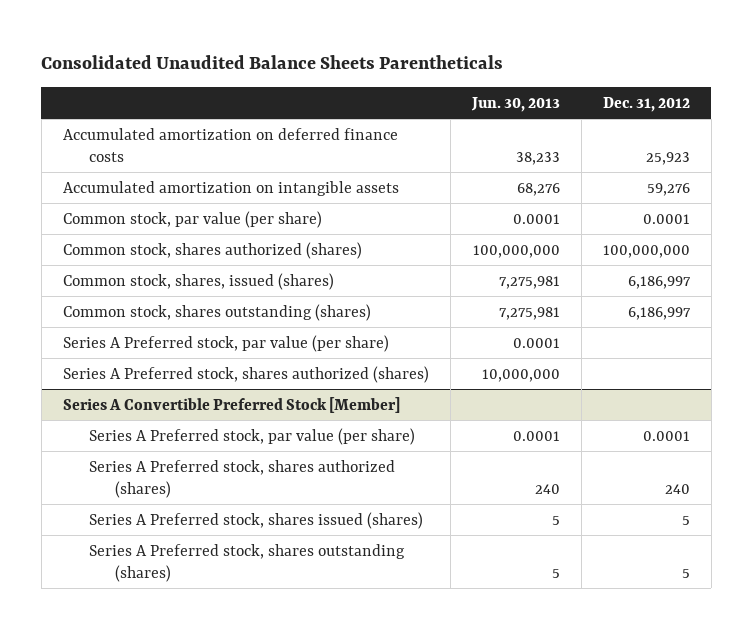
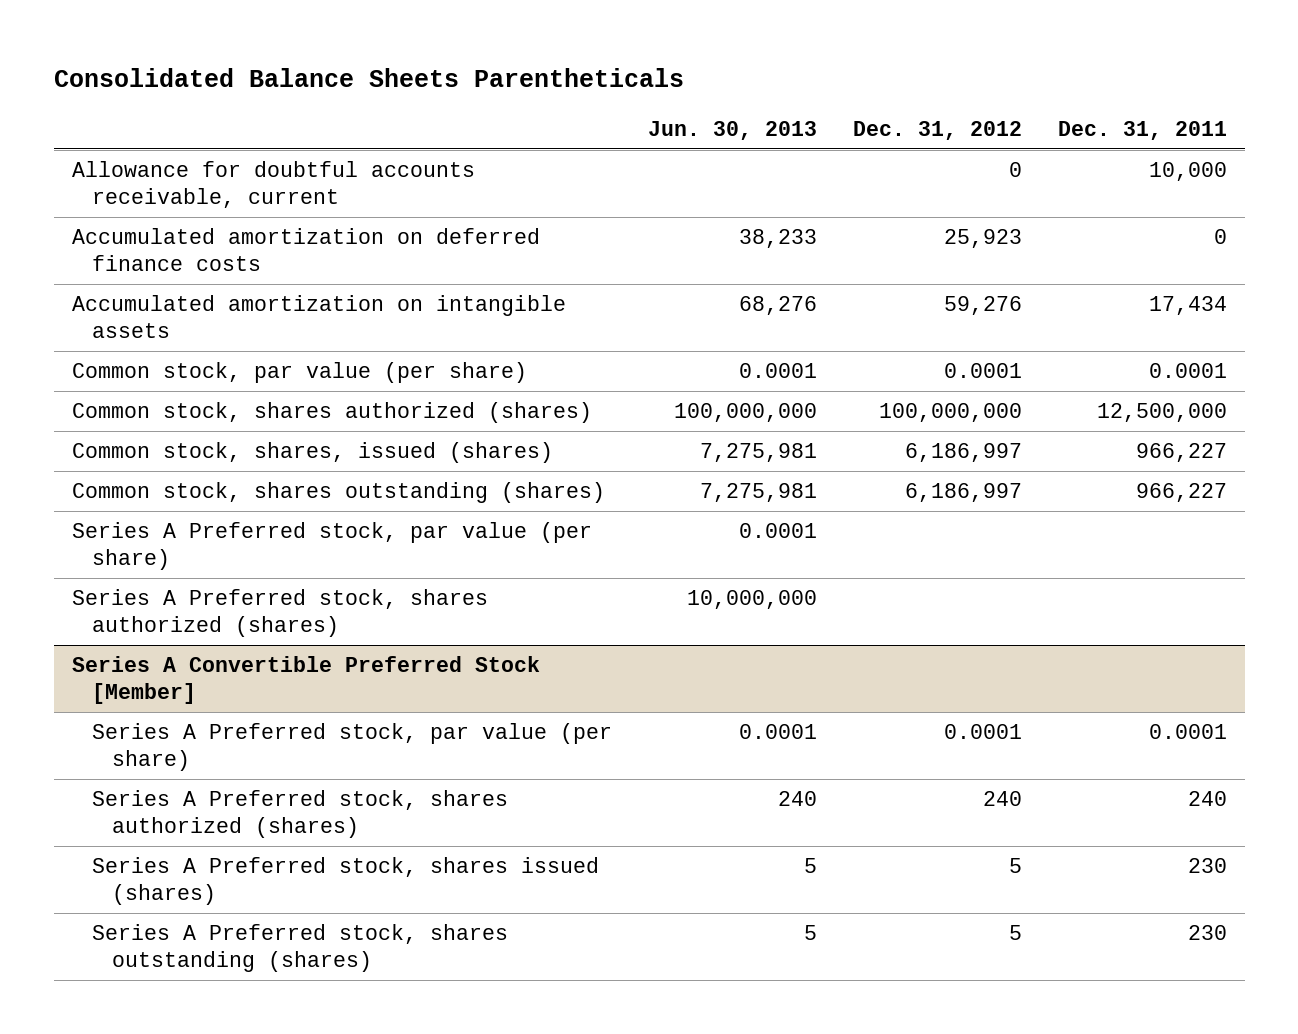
[41,55,504,70] Consolidated Unaudited Balance Sheets Parentheticals -> [53,68,684,88] Consolidated Balance Sheets Parentheticals
none -> [1057,120,1227,140] Dec. 31, 2011
none -> [71,161,475,209] Allowance for doubtful accounts receivable, current

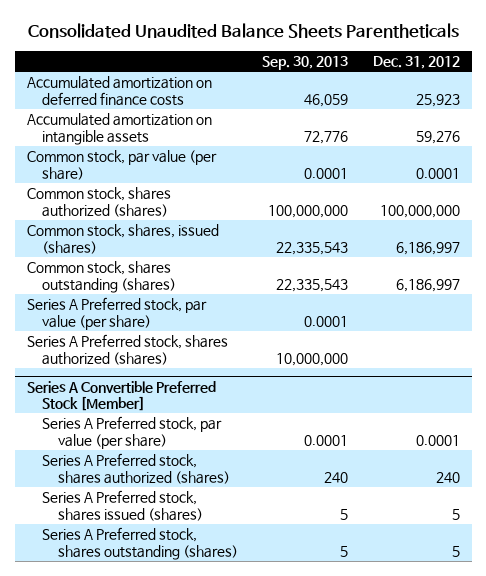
[53,68,684,88] Consolidated Balance Sheets Parentheticals -> [28,22,460,38] Consolidated Unaudited Balance Sheets Parentheticals
[647,120,817,140] Jun. 30, 2013 -> none
[1057,120,1227,140] Dec. 31, 2011 -> none
none -> [262,56,349,71] Sep. 30, 2013
[71,161,475,209] Allowance for doubtful accounts receivable, current -> none

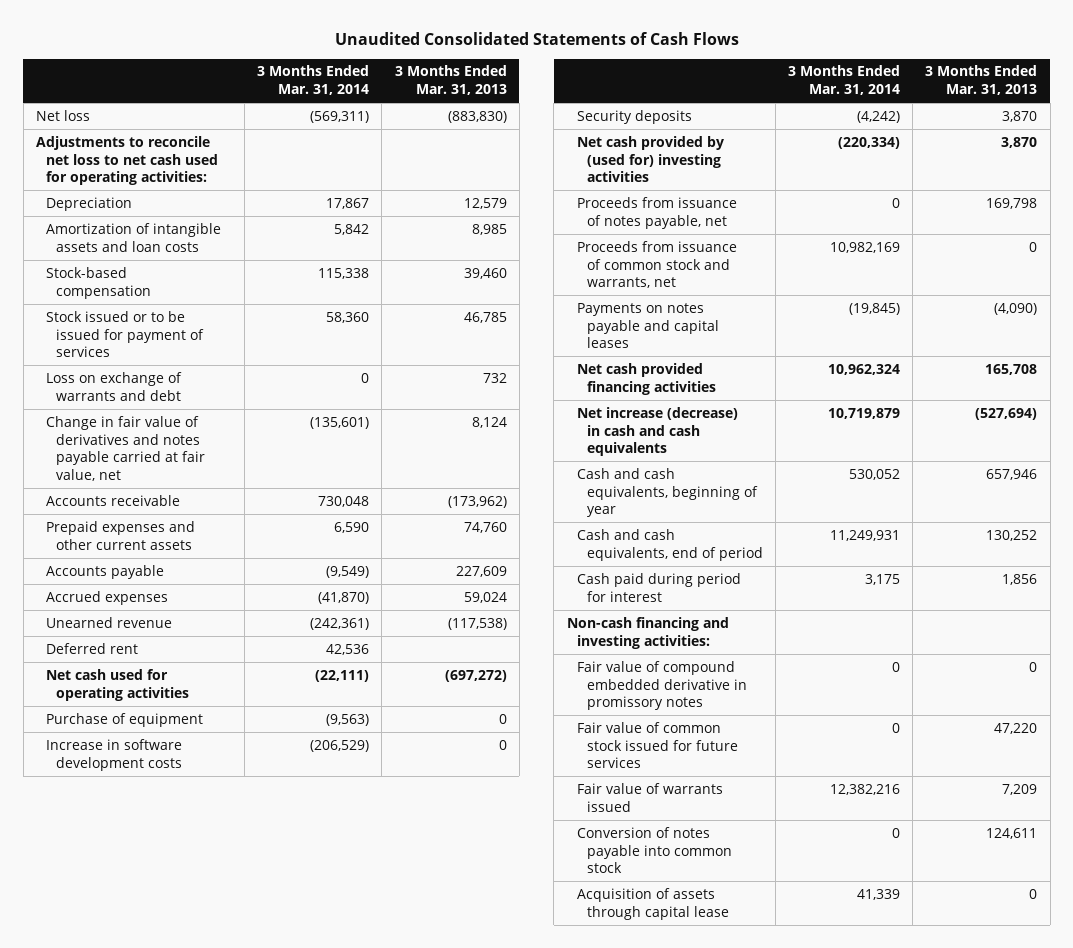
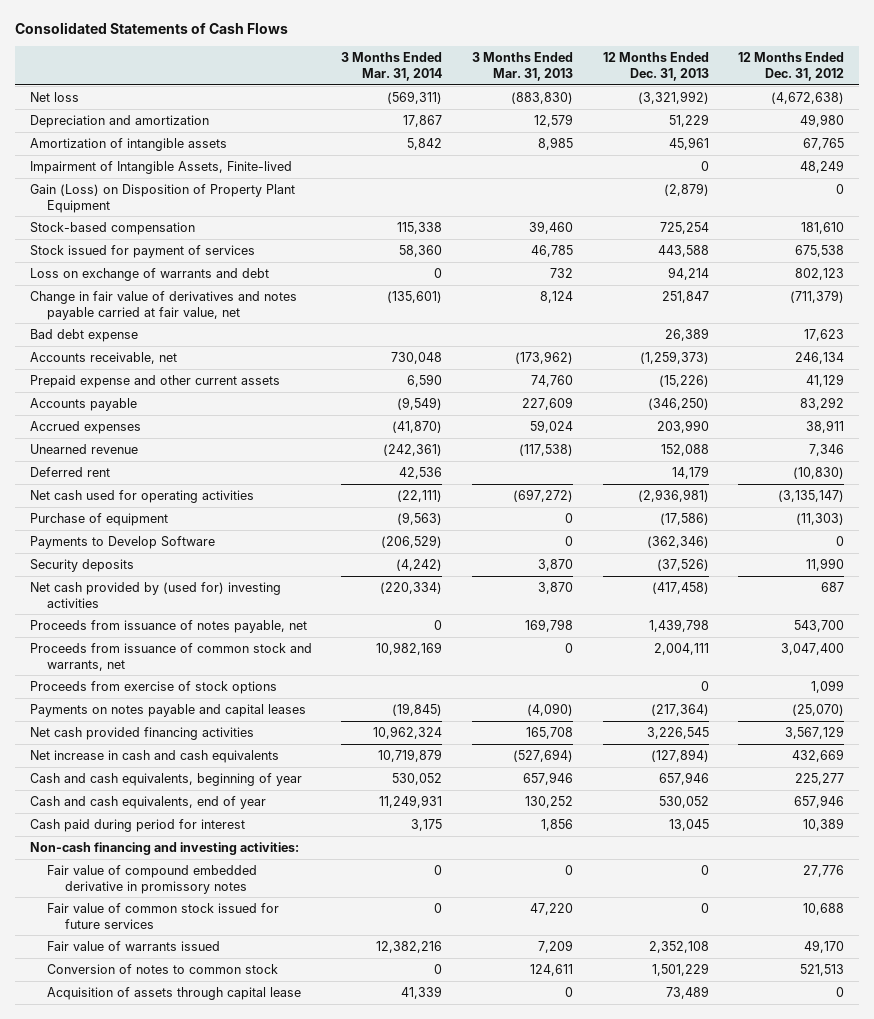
[334,31,739,45] Unaudited Consolidated Statements of Cash Flows -> [15,22,289,35] Consolidated Statements of Cash Flows
none -> [602,52,709,82] 12 Months Ended Dec. 31, 2013
none -> [738,52,845,82] 12 Months Ended Dec. 31, 2012
[35,135,218,186] Adjustments to reconcile net loss to net cash used for operating activities: -> none
[45,196,132,211] Depreciation -> [29,114,209,128] Depreciation and amortization
[45,222,221,252] Amortization of intangible assets and loan costs -> [29,137,227,151] Amortization of intangible assets
none -> [29,160,292,174] Impairment of Intangible Assets, Finite-lived
none -> [29,183,295,213] Gain (Loss) on Disposition of Property Plant Equipment
[45,310,204,358] Stock issued or to be issued for payment of services -> [29,244,255,258] Stock issued for payment of services
none -> [29,328,138,342] Bad debt expense
[45,494,180,506] Accounts receivable -> [29,351,177,364] Accounts receivable, net
[45,520,195,550] Prepaid expenses and other current assets -> [29,374,280,388] Prepaid expense and other current assets
[45,738,182,771] Increase in software development costs -> [29,535,215,549] Payments to Develop Software
none -> [29,680,277,694] Proceeds from exercise of stock options
[576,406,738,457] Net increase (decrease) in cash and cash equivalents -> [29,749,279,763] Net increase in cash and cash equivalents
[576,528,763,561] Cash and cash equivalents, end of period -> [29,795,266,809] Cash and cash equivalents, end of year
[576,826,732,874] Conversion of notes payable into common stock -> [47,963,279,974] Conversion of notes to common stock

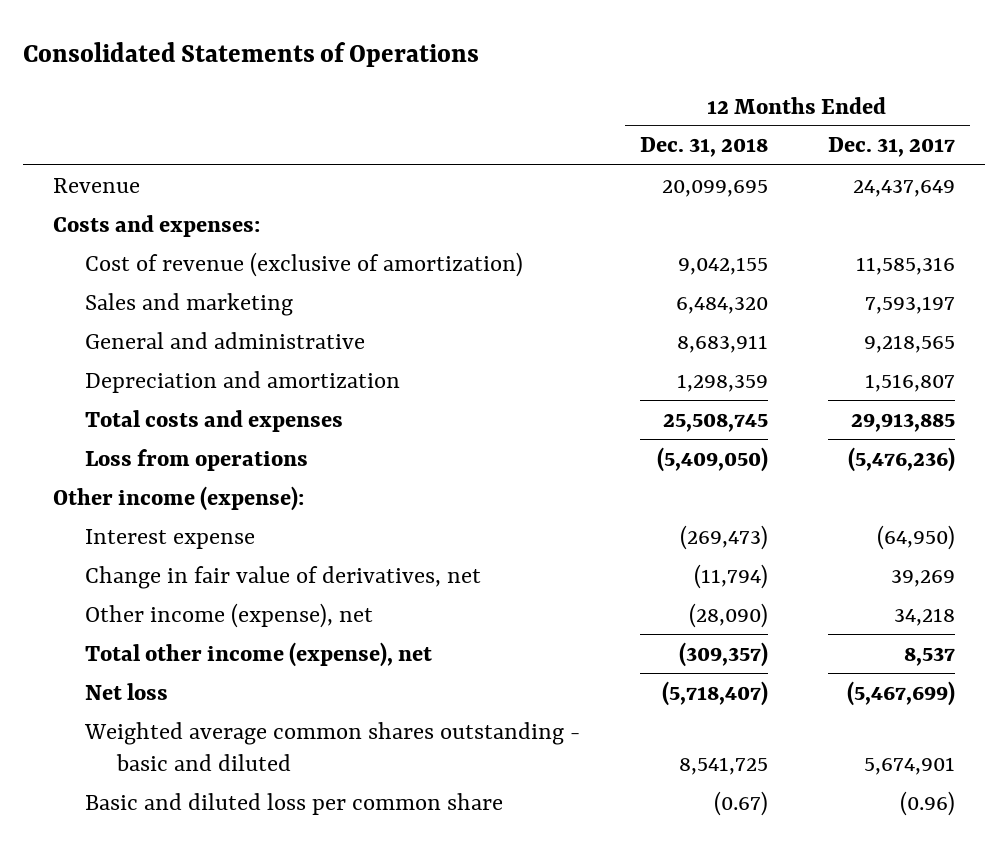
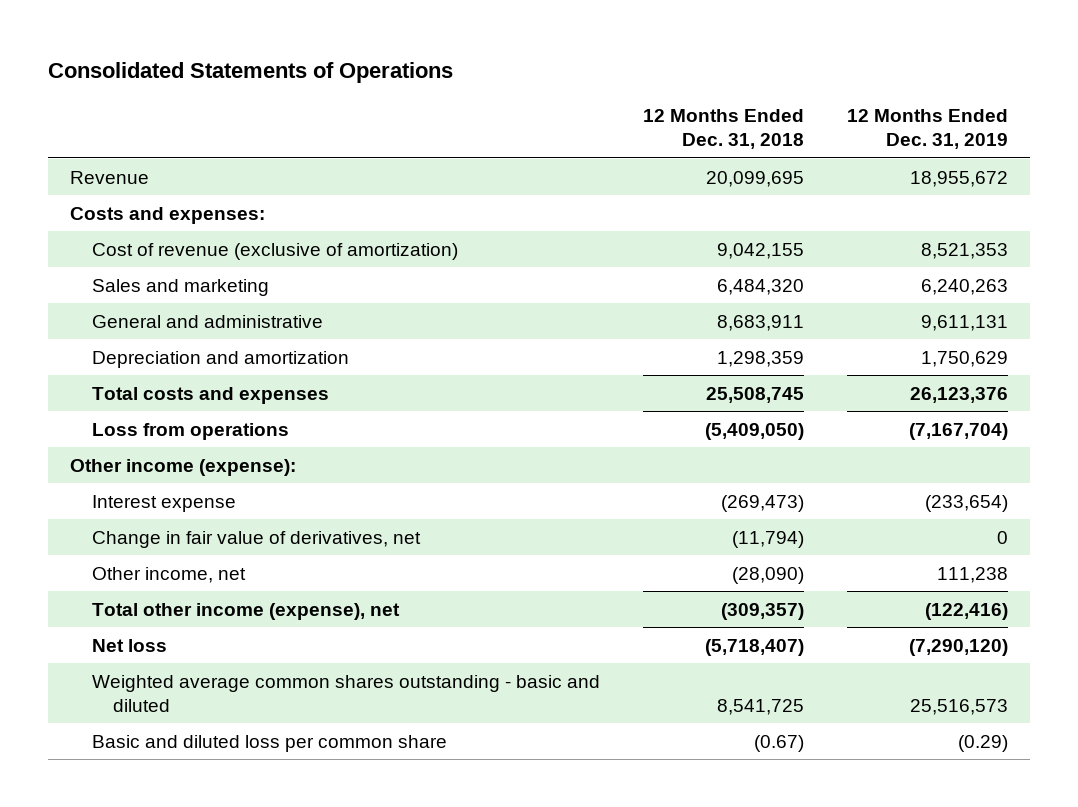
[827,137,955,158] Dec. 31, 2017 -> none
none -> [846,109,1008,150] 12 Months Ended Dec. 31, 2019
[84,602,373,628] Other income (expense), net -> [91,566,246,583] Other income, net

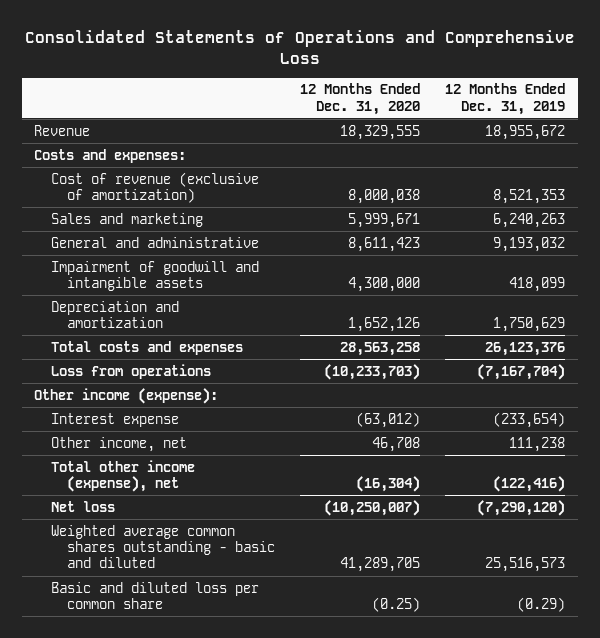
[48,62,454,84] Consolidated Statements of Operations -> [24,29,575,65] Consolidated Statements of Operations and Comprehensive Loss
[642,109,804,150] 12 Months Ended Dec. 31, 2018 -> none
none -> [300,83,421,115] 12 Months Ended Dec. 31, 2020
[920,314,1008,331] 9,611,131 -> [493,236,566,252] 9,193,032
none -> [50,260,259,292] Impairment of goodwill and intangible assets
[91,530,421,548] Change in fair value of derivatives, net -> none

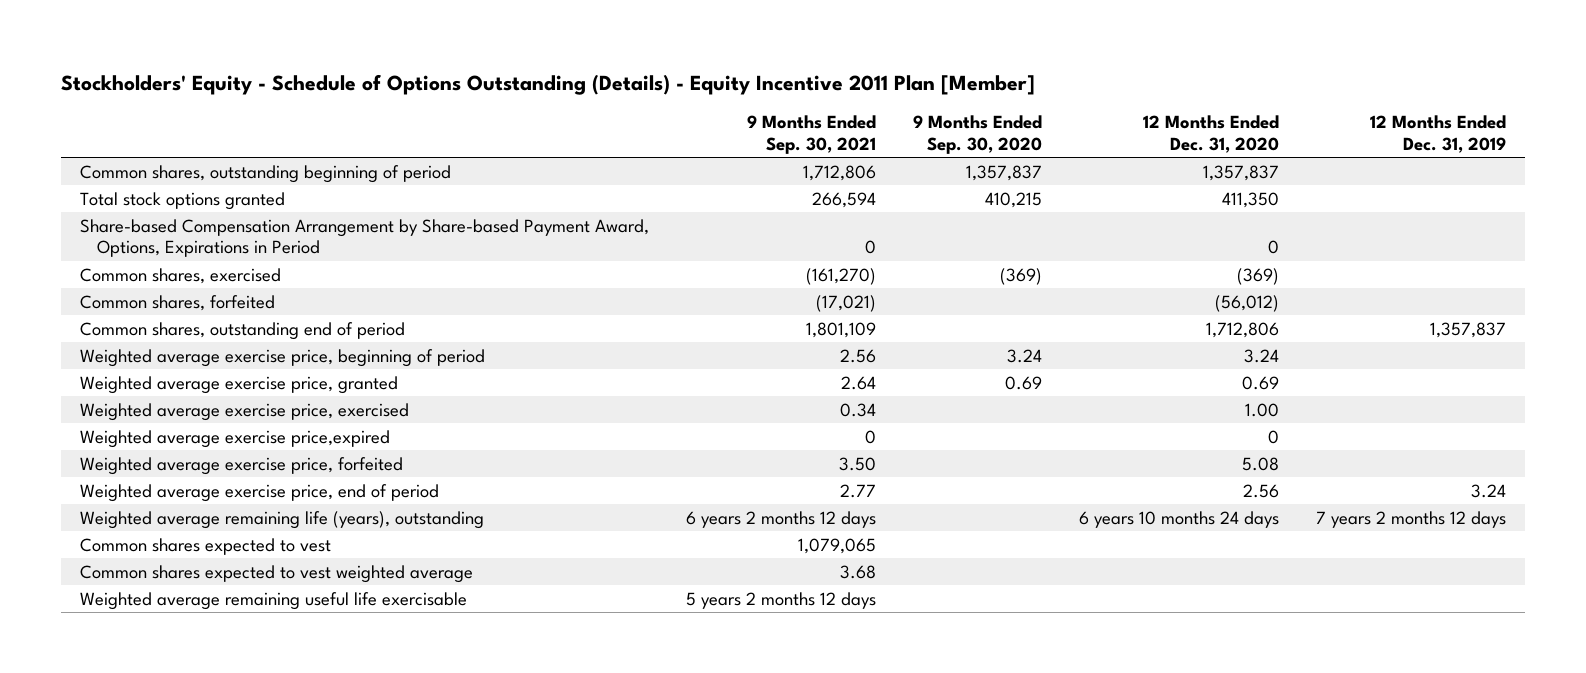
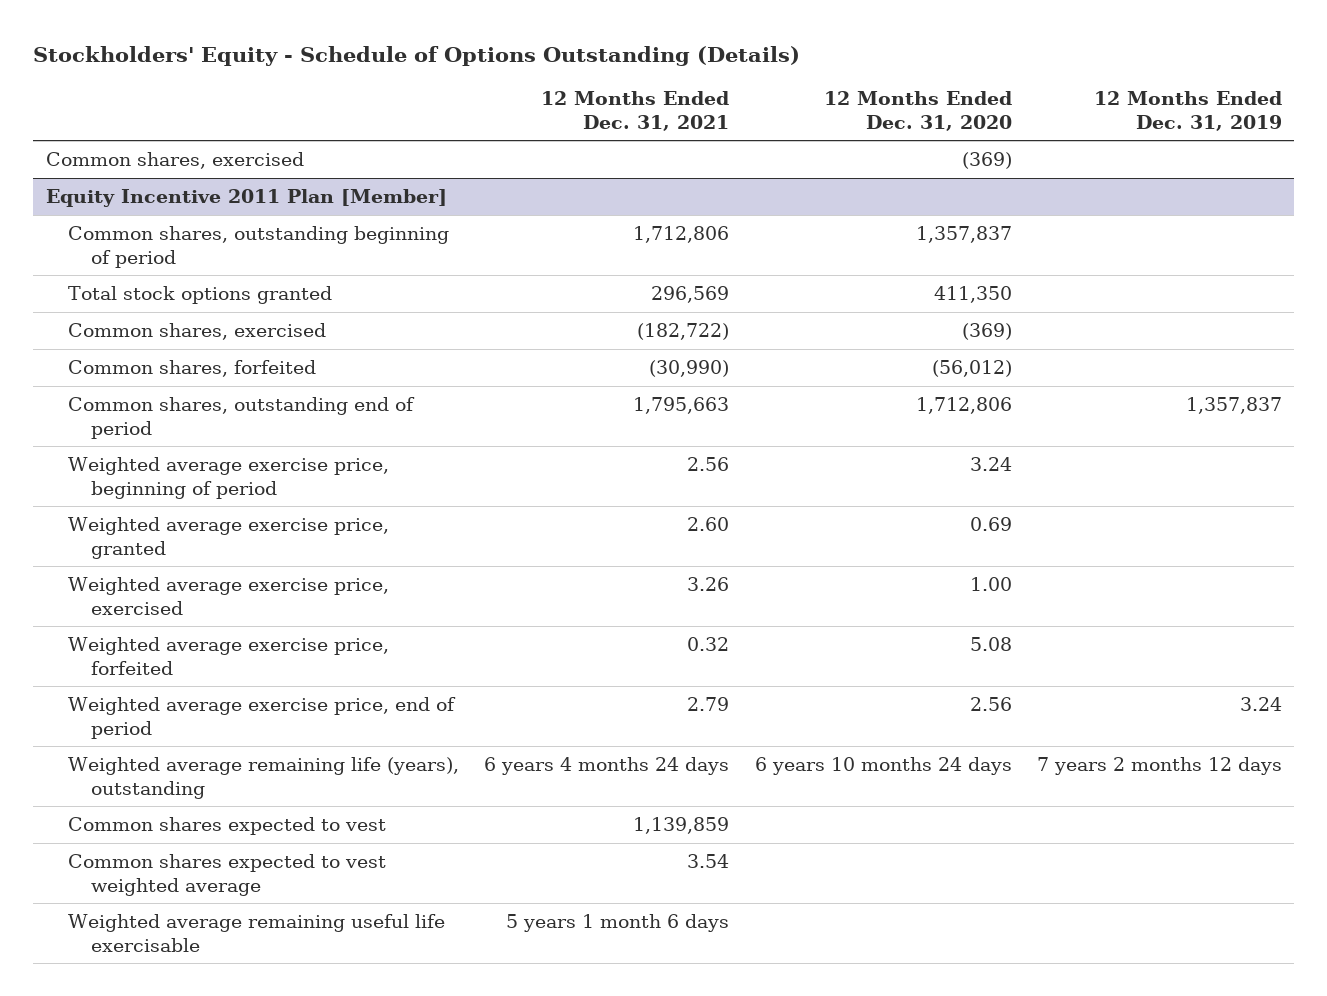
[61,74,1036,96] Stockholders' Equity - Schedule of Options Outstanding (Details) - Equity Incentive 2011 Plan [Member] -> [33,45,801,66] Stockholders' Equity - Schedule of Options Outstanding (Details)
[747,115,877,155] 9 Months Ended Sep. 30, 2021 -> none
[913,115,1043,155] 9 Months Ended Sep. 30, 2020 -> none
none -> [541,90,730,131] 12 Months Ended Dec. 31, 2021
none -> [45,152,304,170] Common shares, exercised
none -> [45,189,447,208] Equity Incentive 2011 Plan [Member]
[79,218,649,258] Share-based Compensation Arrangement by Share-based Payment Award, Options, Expirations in Period -> none
[79,429,390,448] Weighted average exercise price,expired -> none

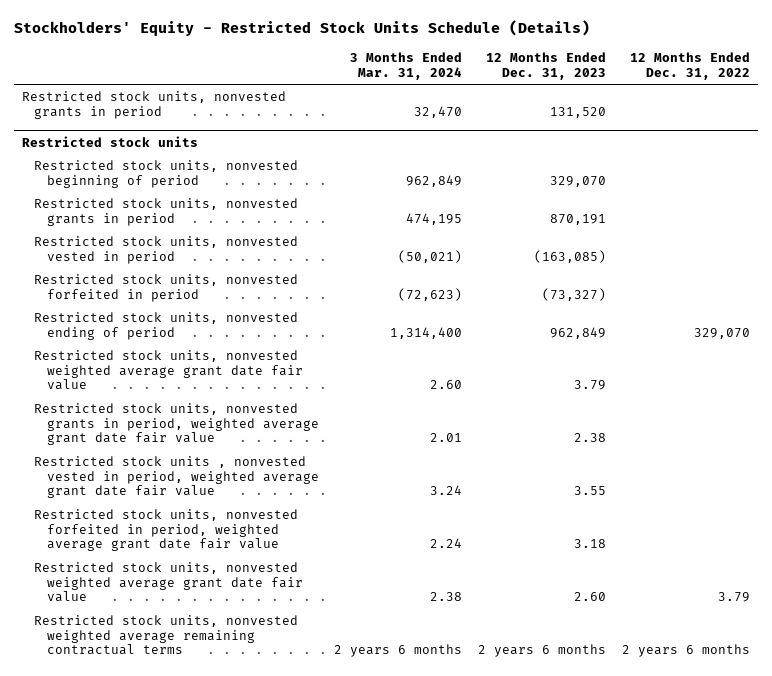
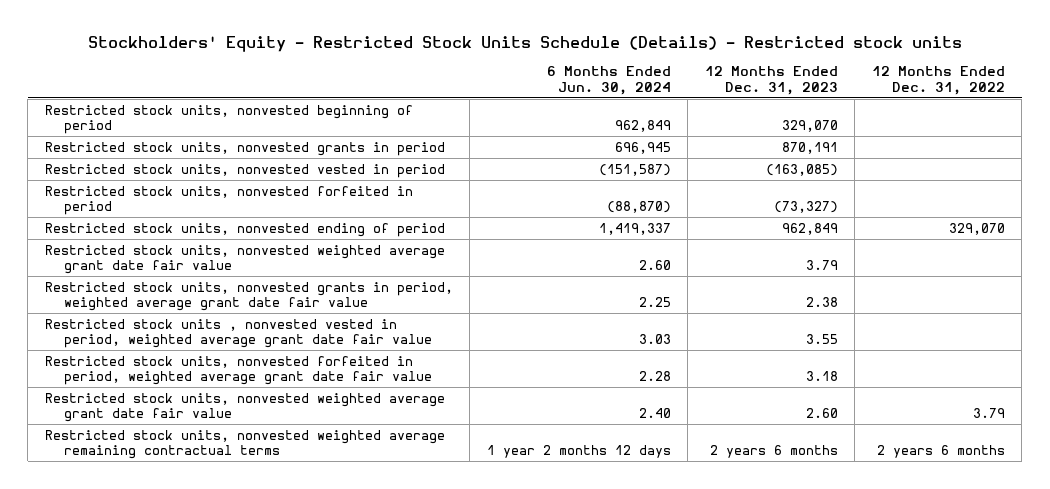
[13,20,590,37] Stockholders' Equity - Restricted Stock Units Schedule (Details) -> [87,35,962,52] Stockholders' Equity - Restricted Stock Units Schedule (Details) - Restricted stock units
[350,52,463,80] 3 Months Ended Mar. 31, 2024 -> none
none -> [546,66,671,95] 6 Months Ended Jun. 30, 2024
[21,91,286,119] Restricted stock units, nonvested grants in period -> none
[21,135,198,147] Restricted stock units -> none

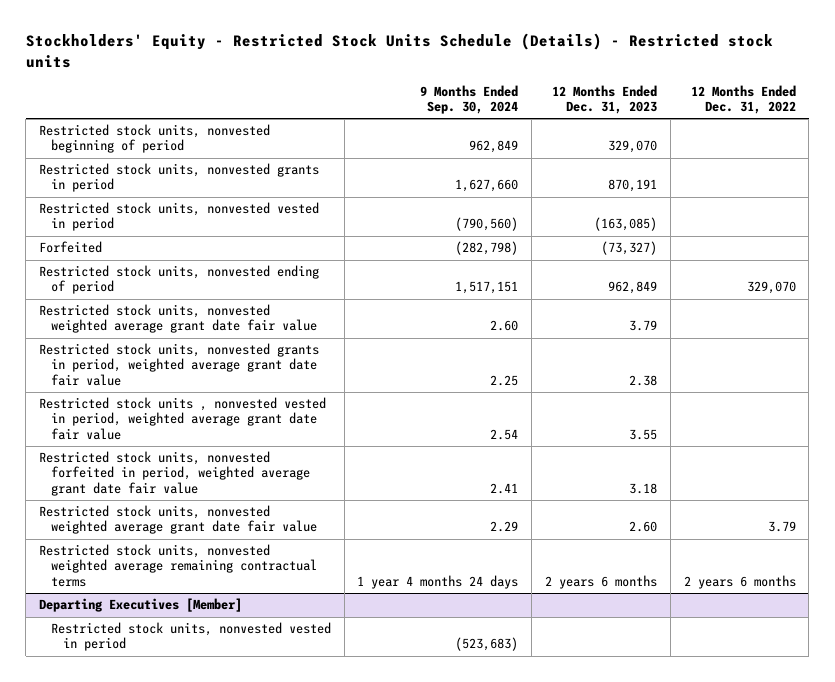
[546,66,671,95] 6 Months Ended Jun. 30, 2024 -> none
none -> [420,84,519,115] 9 Months Ended Sep. 30, 2024
[44,185,413,216] Restricted stock units, nonvested forfeited in period -> [39,241,103,254] Forfeited
none -> [39,598,243,613] Departing Executives [Member]
none -> [50,622,331,652] Restricted stock units, nonvested vested in period

